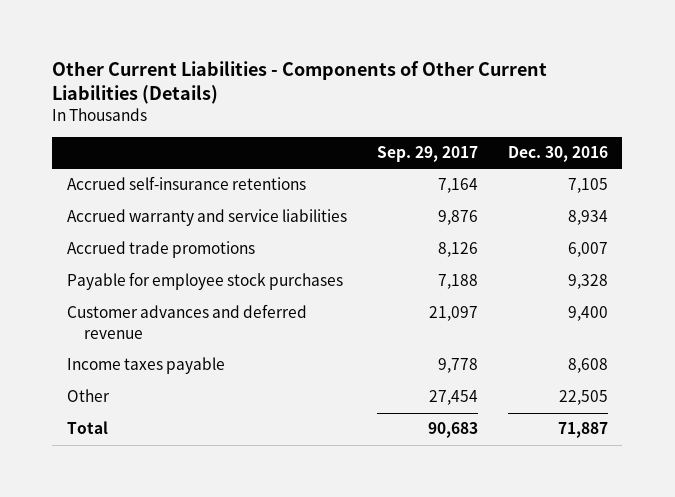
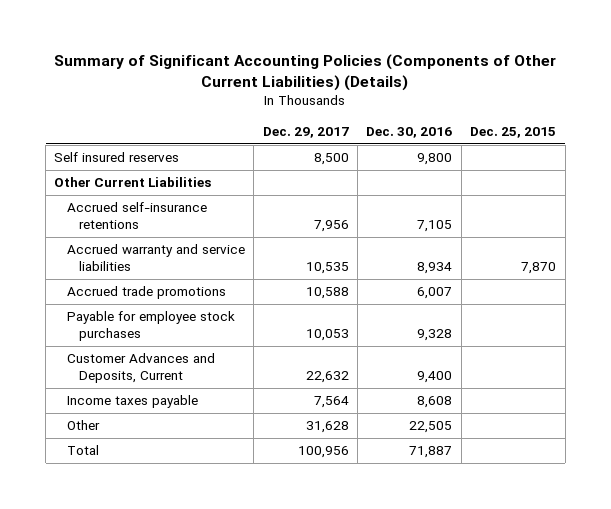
[52,61,548,105] Other Current Liabilities - Components of Other Current Liabilities (Details) -> [54,54,557,92] Summary of Significant Accounting Policies (Components of Other Current Liabilities) (Details)
[376,146,478,163] Sep. 29, 2017 -> none
none -> [262,126,349,138] Dec. 29, 2017
none -> [470,126,557,138] Dec. 25, 2015
none -> [54,152,180,163] Self insured reserves
none -> [54,177,212,188] Other Current Liabilities
[67,304,308,339] Customer advances and deferred revenue -> [66,353,215,384] Customer Advances and Deposits, Current

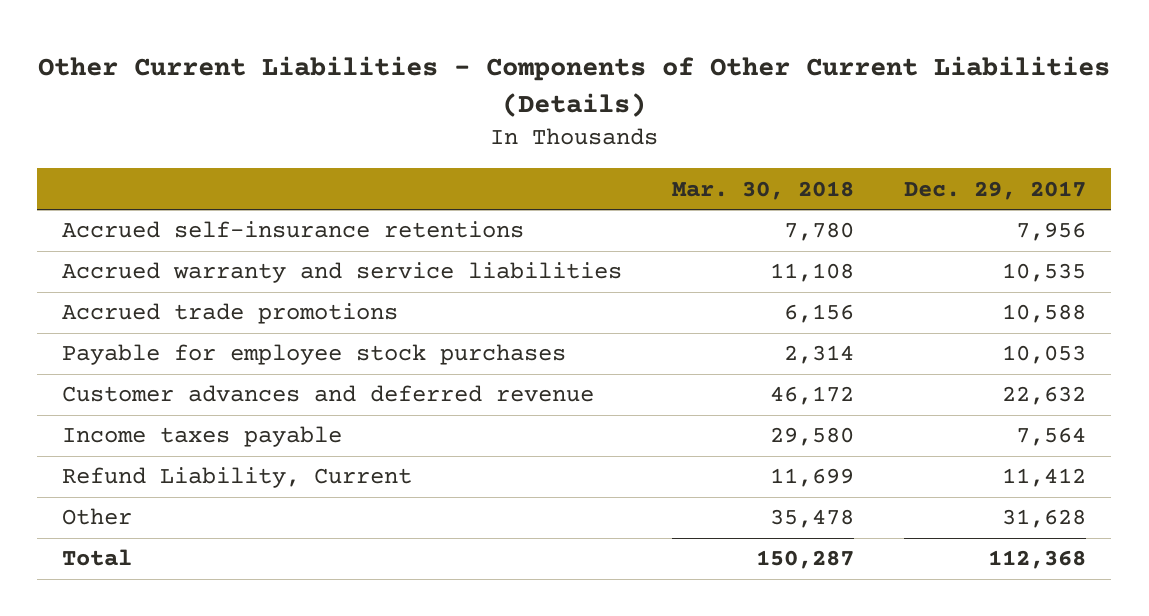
[54,54,557,92] Summary of Significant Accounting Policies (Components of Other Current Liabilities) (Details) -> [38,55,1111,117] Other Current Liabilities - Components of Other Current Liabilities (Details)
[366,126,453,138] Dec. 30, 2016 -> none
[470,126,557,138] Dec. 25, 2015 -> none
none -> [672,180,855,200] Mar. 30, 2018
[54,152,180,163] Self insured reserves -> none
[54,177,212,188] Other Current Liabilities -> none
[66,353,215,384] Customer Advances and Deposits, Current -> [62,385,595,403] Customer advances and deferred revenue
none -> [62,467,413,489] Refund Liability, Current
[297,446,349,459] 100,956 -> [988,550,1087,570] 112,368

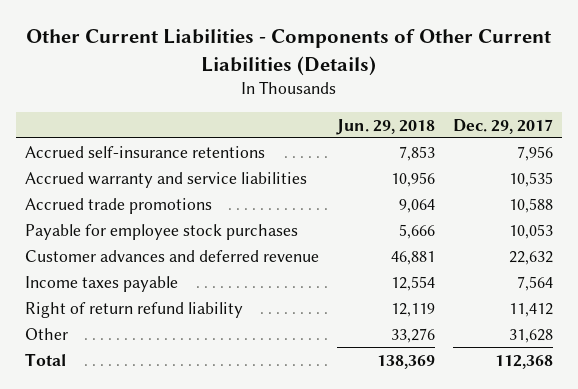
[672,180,855,200] Mar. 30, 2018 -> none
none -> [335,118,435,135] Jun. 29, 2018
[62,467,413,489] Refund Liability, Current -> [24,301,243,318] Right of return refund liability

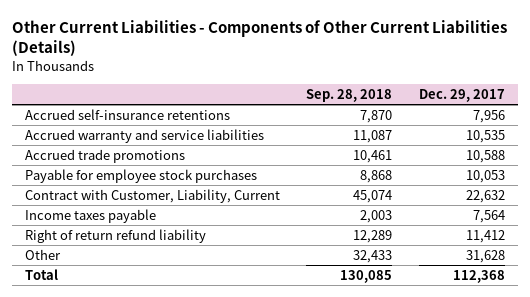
[335,118,435,135] Jun. 29, 2018 -> none
none -> [306,89,393,103] Sep. 28, 2018
[24,249,319,262] Customer advances and deferred revenue -> [25,188,281,203] Contract with Customer, Liability, Current

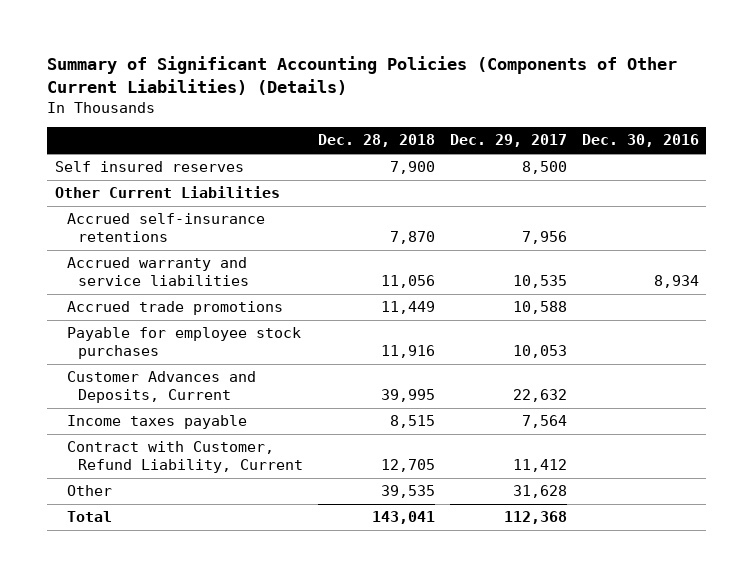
[12,19,508,57] Other Current Liabilities - Components of Other Current Liabilities (Details) -> [47,56,678,95] Summary of Significant Accounting Policies (Components of Other Current Liabilities) (Details)
[306,89,393,103] Sep. 28, 2018 -> none
none -> [318,134,436,148] Dec. 28, 2018
none -> [581,134,699,148] Dec. 30, 2016
none -> [54,161,244,173] Self insured reserves
none -> [54,186,280,199] Other Current Liabilities
[25,188,281,203] Contract with Customer, Liability, Current -> [66,371,256,404] Customer Advances and Deposits, Current
[25,228,207,243] Right of return refund liability -> [66,441,304,474] Contract with Customer, Refund Liability, Current

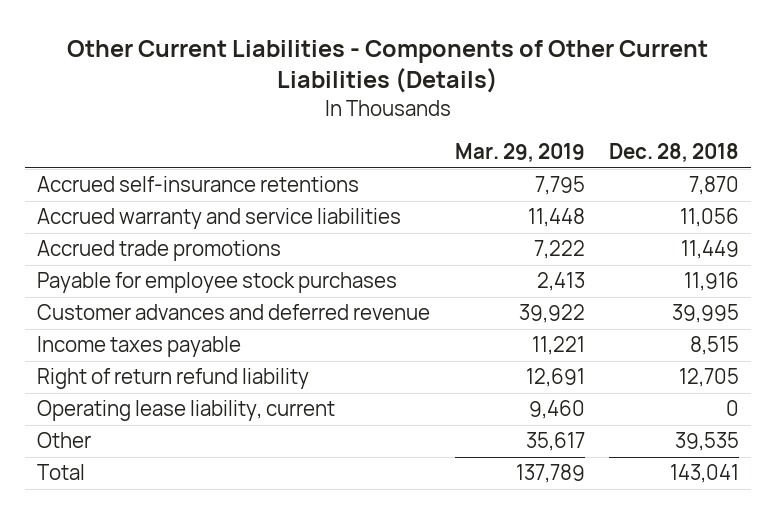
[47,56,678,95] Summary of Significant Accounting Policies (Components of Other Current Liabilities) (Details) -> [67,39,709,94] Other Current Liabilities - Components of Other Current Liabilities (Details)
[450,134,568,148] Dec. 29, 2017 -> none
[581,134,699,148] Dec. 30, 2016 -> none
none -> [454,143,585,163] Mar. 29, 2019
[54,161,244,173] Self insured reserves -> none
[54,186,280,199] Other Current Liabilities -> none
[66,371,256,404] Customer Advances and Deposits, Current -> [37,304,431,321] Customer advances and deferred revenue
[66,441,304,474] Contract with Customer, Refund Liability, Current -> [37,368,310,390] Right of return refund liability
none -> [37,400,336,422] Operating lease liability, current

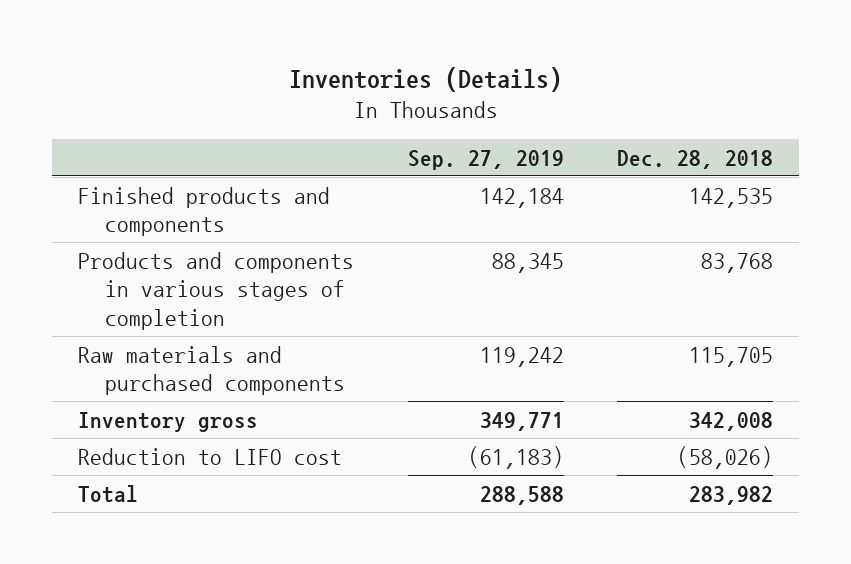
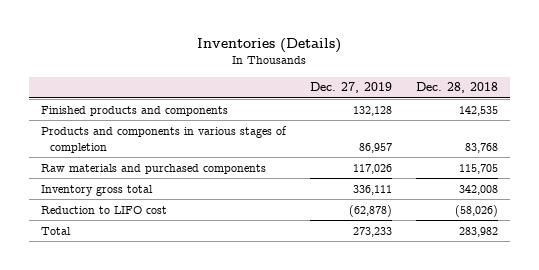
[407,149,564,170] Sep. 27, 2019 -> none
none -> [309,82,392,94] Dec. 27, 2019
[78,411,259,432] Inventory gross -> [40,184,153,196] Inventory gross total

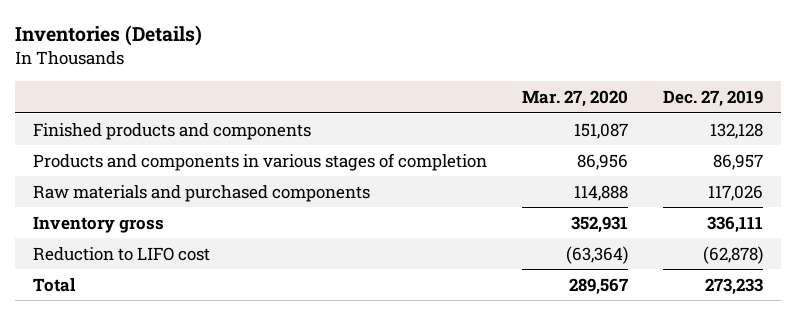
[415,82,498,94] Dec. 28, 2018 -> none
none -> [521,90,628,108] Mar. 27, 2020
[40,184,153,196] Inventory gross total -> [32,215,164,233] Inventory gross

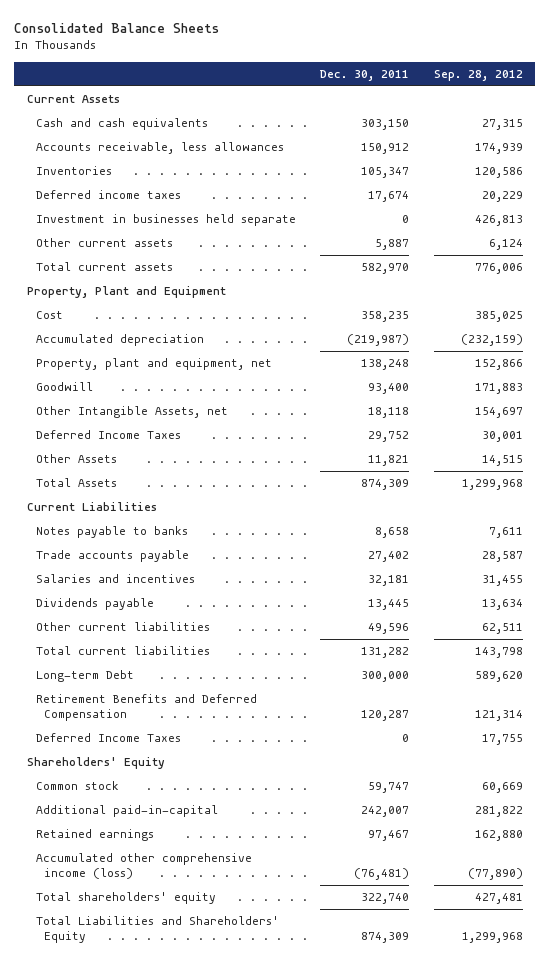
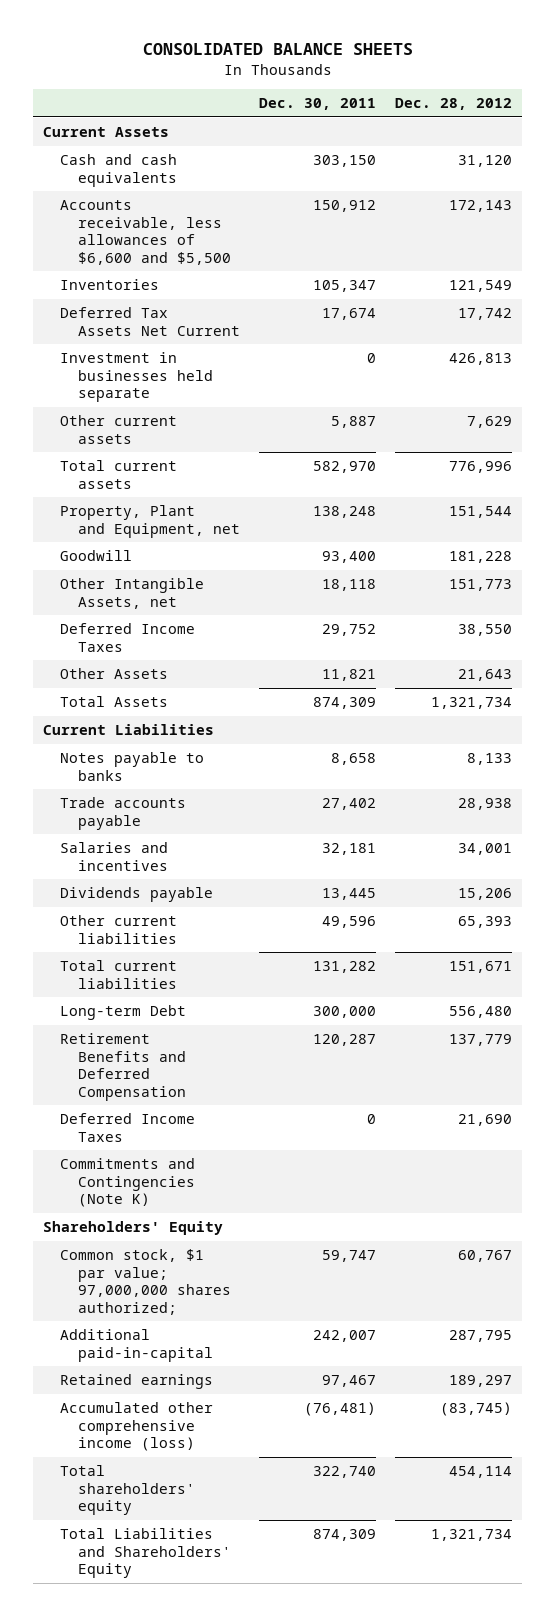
[14,23,220,34] Consolidated Balance Sheets -> [142,43,413,56] CONSOLIDATED BALANCE SHEETS
[433,69,523,81] Sep. 28, 2012 -> none
none -> [395,97,513,110] Dec. 28, 2012
[35,142,284,155] Accounts receivable, less allowances -> [60,199,231,265] Accounts receivable, less allowances of $6,600 and $5,500
[35,190,181,200] Deferred income taxes -> [60,306,240,336] Deferred Tax Assets Net Current
[26,286,226,299] Property, Plant and Equipment -> none
[35,311,63,320] Cost -> none
[35,334,204,347] Accumulated depreciation -> none
[35,358,272,371] Property, plant and equipment, net -> [60,504,240,538] Property, Plant and Equipment, net
none -> [60,1157,196,1208] Commitments and Contingencies (Note K)
[35,781,119,791] Common stock -> [60,1248,231,1315] Common stock, $1 par value; 97,000,000 shares authorized;

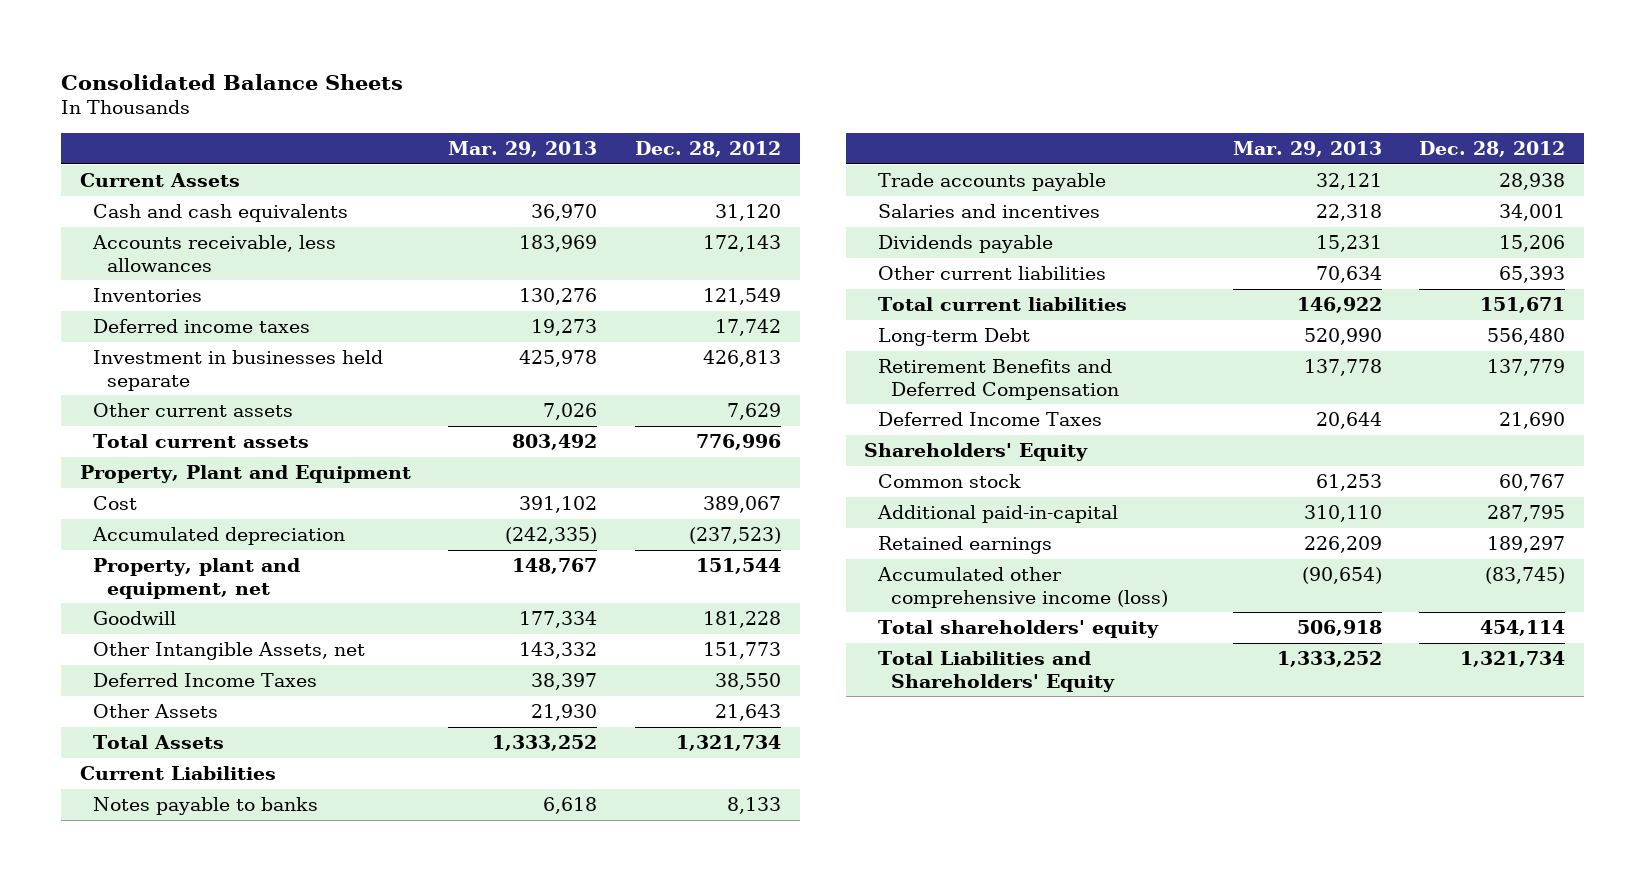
[142,43,413,56] CONSOLIDATED BALANCE SHEETS -> [61,73,404,90] Consolidated Balance Sheets
[259,97,377,110] Dec. 30, 2011 -> none
none -> [448,140,598,157] Mar. 29, 2013
[60,199,231,265] Accounts receivable, less allowances of $6,600 and $5,500 -> [92,235,337,272] Accounts receivable, less allowances
[60,306,240,336] Deferred Tax Assets Net Current -> [93,319,311,334] Deferred income taxes
none -> [79,465,411,484] Property, Plant and Equipment
none -> [93,496,138,511] Cost
none -> [92,527,346,546] Accumulated depreciation
[60,504,240,538] Property, Plant and Equipment, net -> [93,558,301,599] Property, plant and equipment, net
[60,1157,196,1208] Commitments and Contingencies (Note K) -> none
[60,1248,231,1315] Common stock, $1 par value; 97,000,000 shares authorized; -> [877,474,1021,489] Common stock

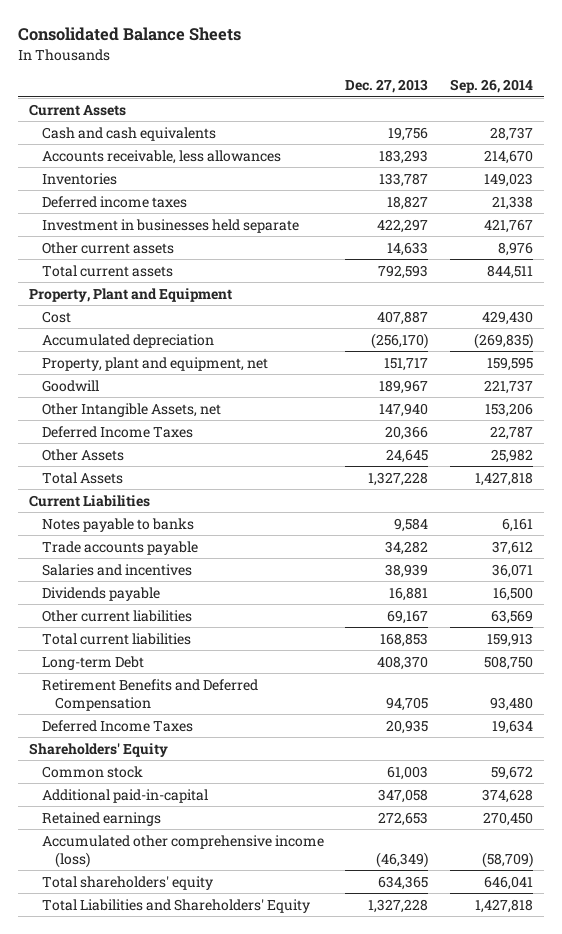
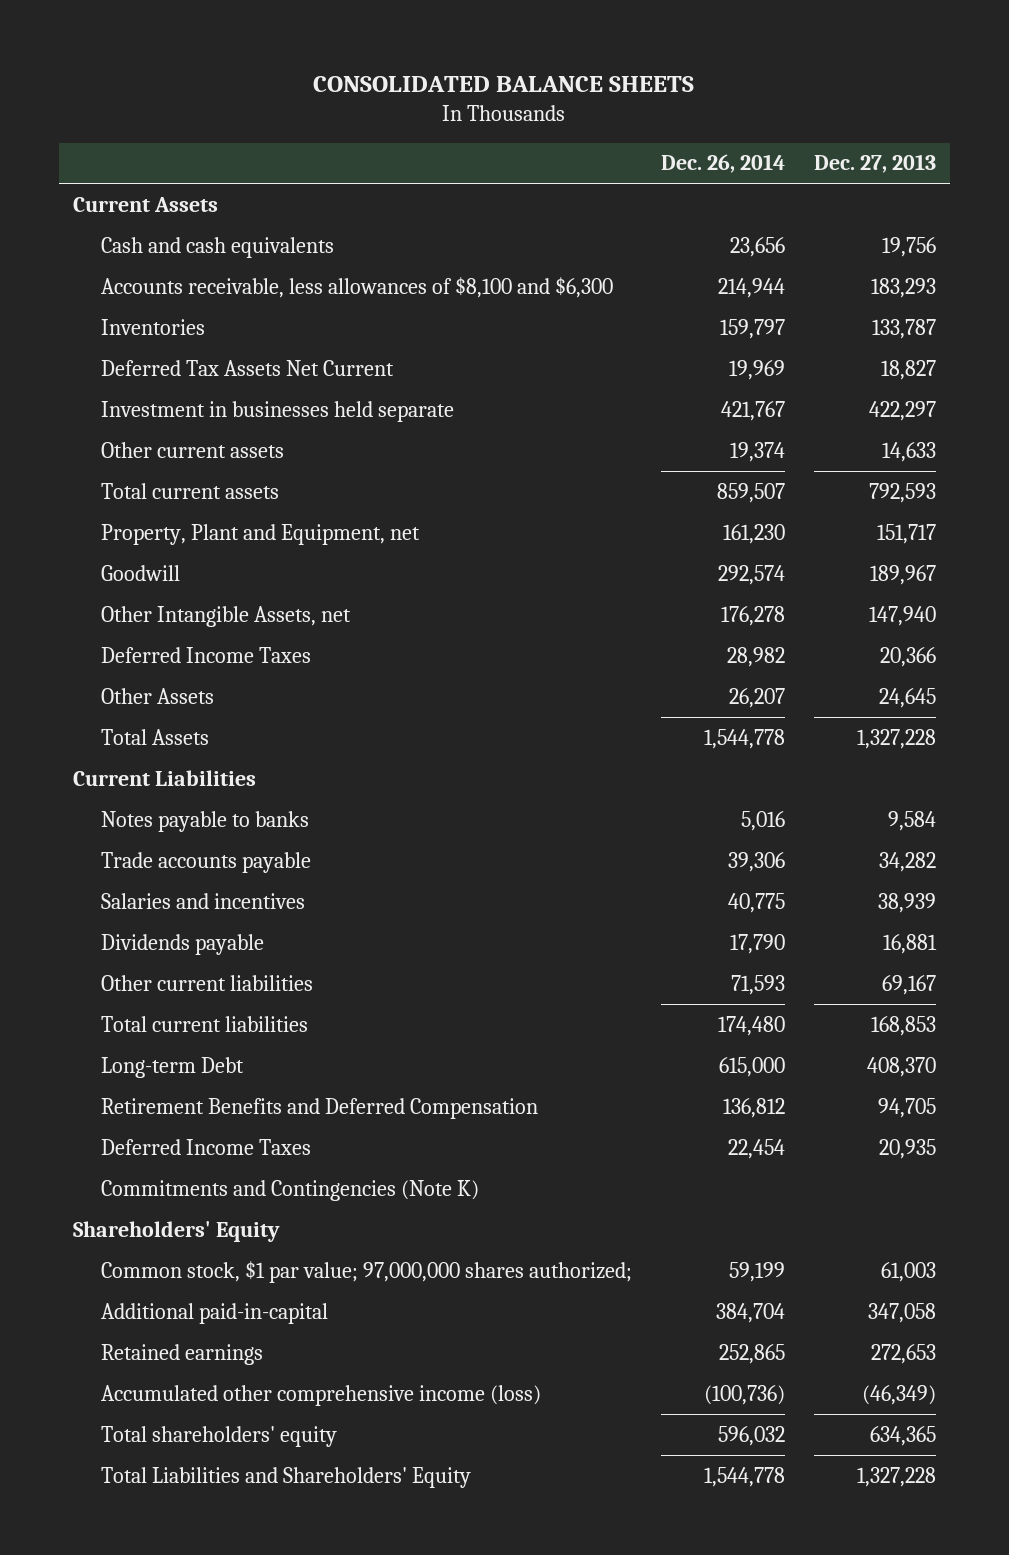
[18,27,242,42] Consolidated Balance Sheets -> [313,75,695,92] CONSOLIDATED BALANCE SHEETS
[449,79,533,94] Sep. 26, 2014 -> none
none -> [660,154,785,174] Dec. 26, 2014
[41,149,281,164] Accounts receivable, less allowances -> [100,276,613,298] Accounts receivable, less allowances of $8,100 and $6,300
[41,195,187,208] Deferred income taxes -> [100,359,394,376] Deferred Tax Assets Net Current
[29,287,233,302] Property, Plant and Equipment -> none
[41,310,71,323] Cost -> none
[41,333,214,348] Accumulated depreciation -> none
[41,356,268,371] Property, plant and equipment, net -> [100,523,420,545] Property, Plant and Equipment, net
none -> [100,1179,479,1201] Commitments and Contingencies (Note K)
[41,765,143,778] Common stock -> [100,1260,632,1283] Common stock, $1 par value; 97,000,000 shares authorized;

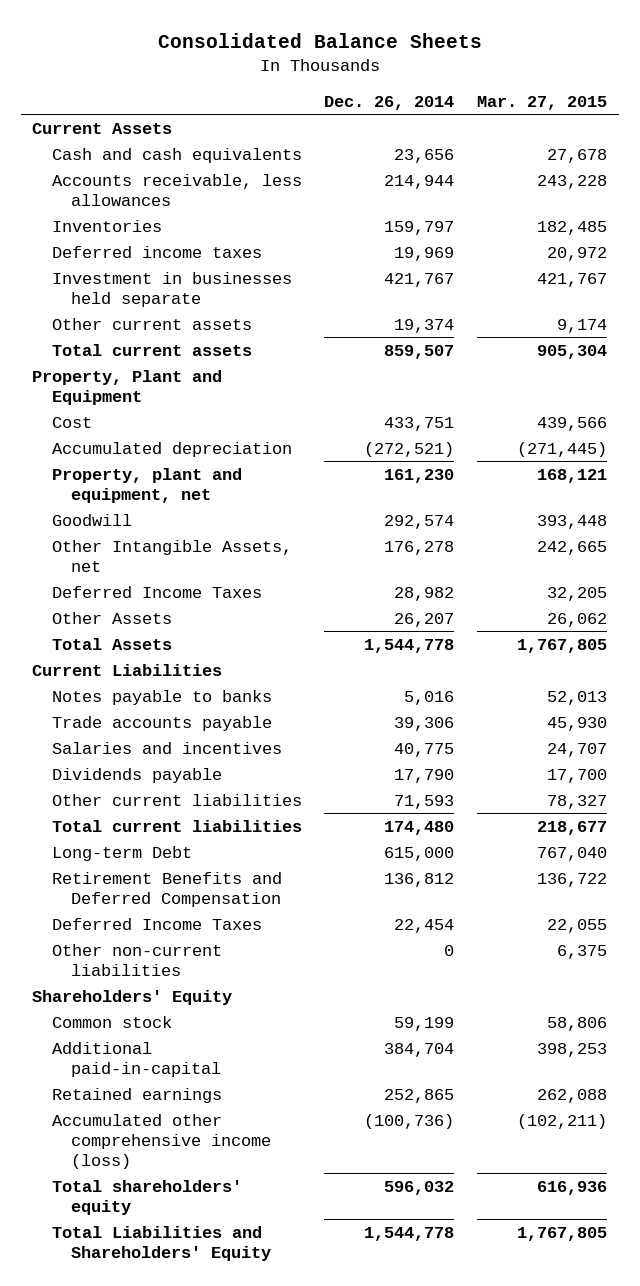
[313,75,695,92] CONSOLIDATED BALANCE SHEETS -> [157,32,482,48] Consolidated Balance Sheets
[813,154,936,174] Dec. 27, 2013 -> none
none -> [477,95,608,110] Mar. 27, 2015
[100,276,613,298] Accounts receivable, less allowances of $8,100 and $6,300 -> [51,173,302,206] Accounts receivable, less allowances
[100,359,394,376] Deferred Tax Assets Net Current -> [51,245,262,258] Deferred income taxes
none -> [32,369,223,405] Property, Plant and Equipment
none -> [51,416,92,428] Cost
none -> [51,441,292,457] Accumulated depreciation
[100,523,420,545] Property, Plant and Equipment, net -> [51,467,242,503] Property, plant and equipment, net
[100,1179,479,1201] Commitments and Contingencies (Note K) -> none
none -> [51,943,222,976] Other non-current liabilities
[100,1260,632,1283] Common stock, $1 par value; 97,000,000 shares authorized; -> [51,1015,172,1028] Common stock

